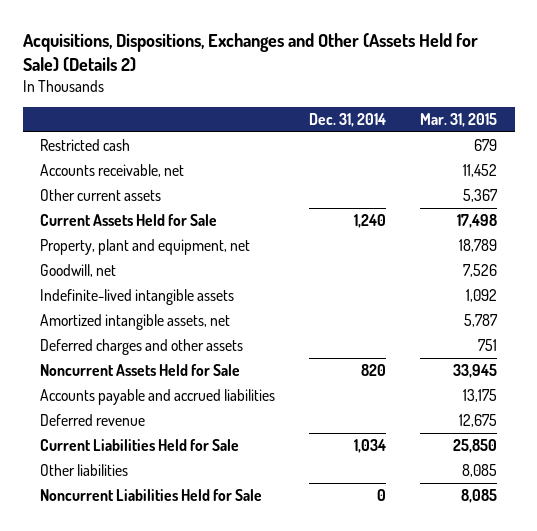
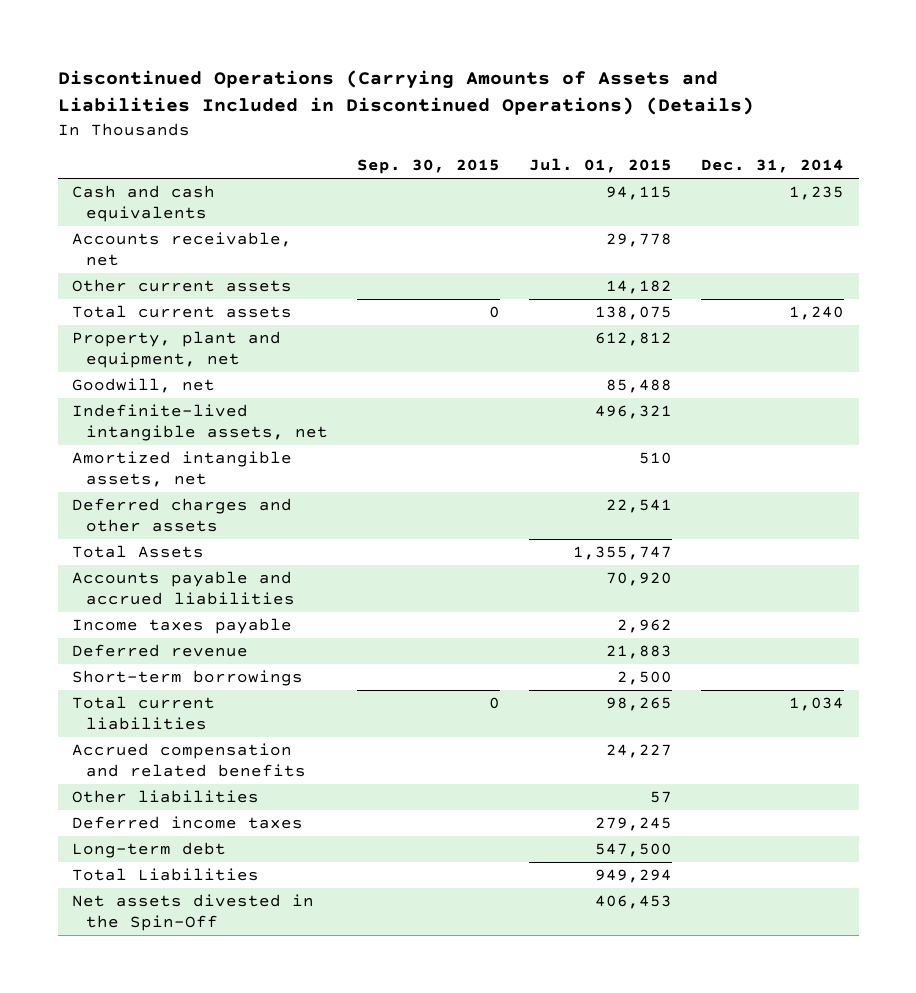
[22,32,478,72] Acquisitions, Dispositions, Exchanges and Other (Assets Held for Sale) (Details 2) -> [57,70,754,116] Discontinued Operations (Carrying Amounts of Assets and Liabilities Included in Discontinued Operations) (Details)
[420,113,498,128] Mar. 31, 2015 -> none
none -> [356,159,500,175] Sep. 30, 2015
none -> [528,158,672,174] Jul. 01, 2015
[39,138,130,151] Restricted cash -> none
none -> [72,185,216,222] Cash and cash equivalents
[39,213,217,226] Current Assets Held for Sale -> [72,305,293,319] Total current assets
[39,288,234,305] Indefinite-lived intangible assets -> [72,404,328,441] Indefinite-lived intangible assets, net
[39,363,240,376] Noncurrent Assets Held for Sale -> none
none -> [72,545,205,559] Total Assets
none -> [72,618,293,635] Income taxes payable
none -> [72,670,304,687] Short-term borrowings
[39,438,239,451] Current Liabilities Held for Sale -> [72,696,216,730] Total current liabilities
none -> [72,743,306,777] Accrued compensation and related benefits
[39,488,262,501] Noncurrent Liabilities Held for Sale -> none
none -> [72,816,304,830] Deferred income taxes
none -> [72,842,227,859] Long-term debt
none -> [72,868,260,882] Total Liabilities
none -> [72,894,315,931] Net assets divested in the Spin-Off

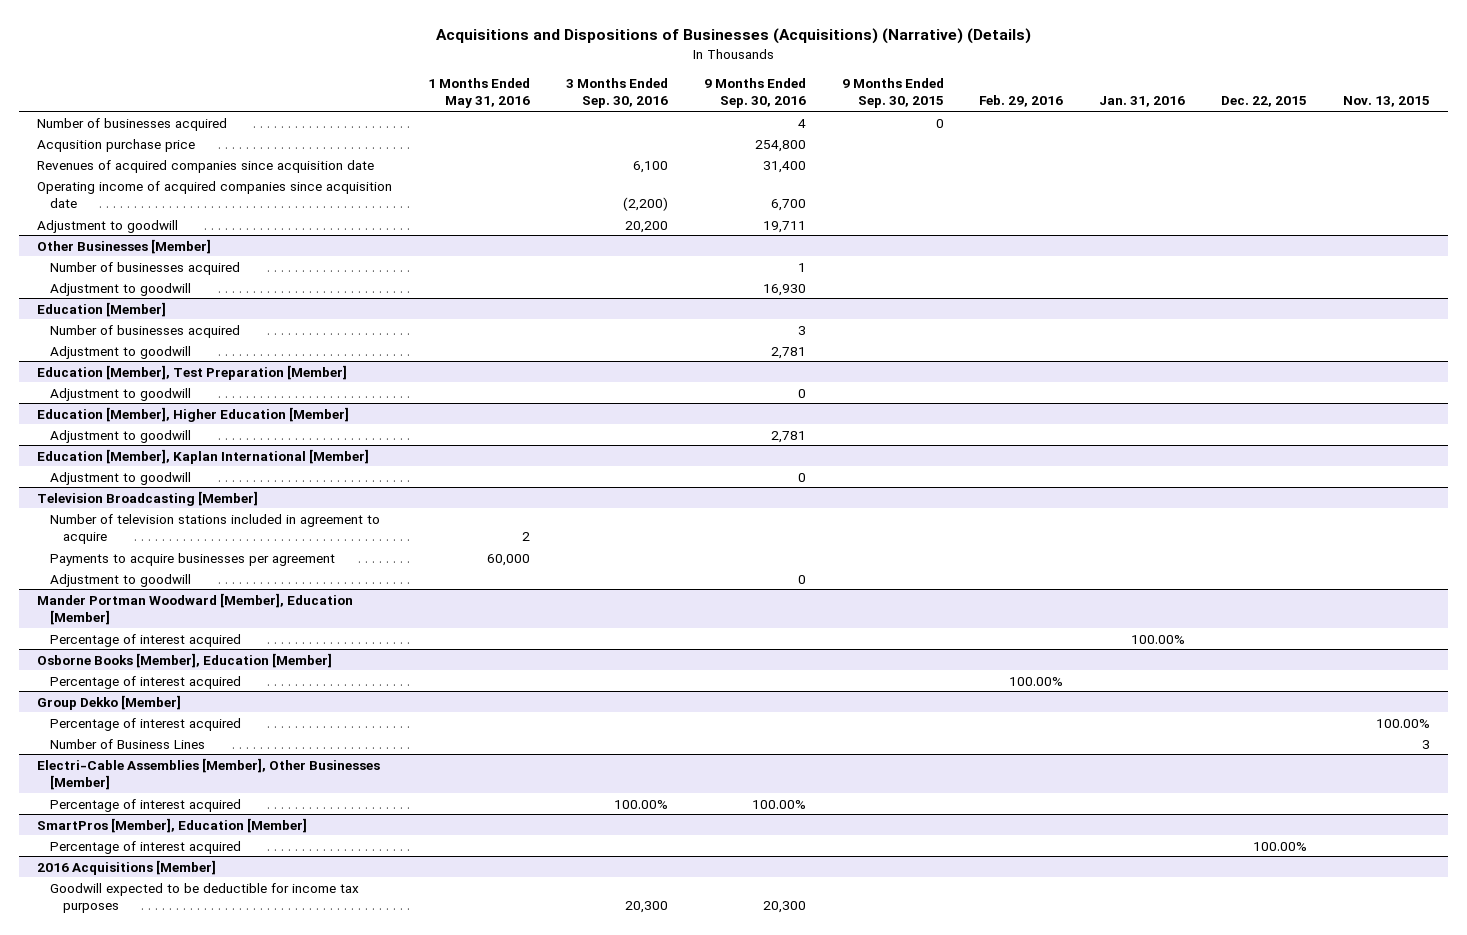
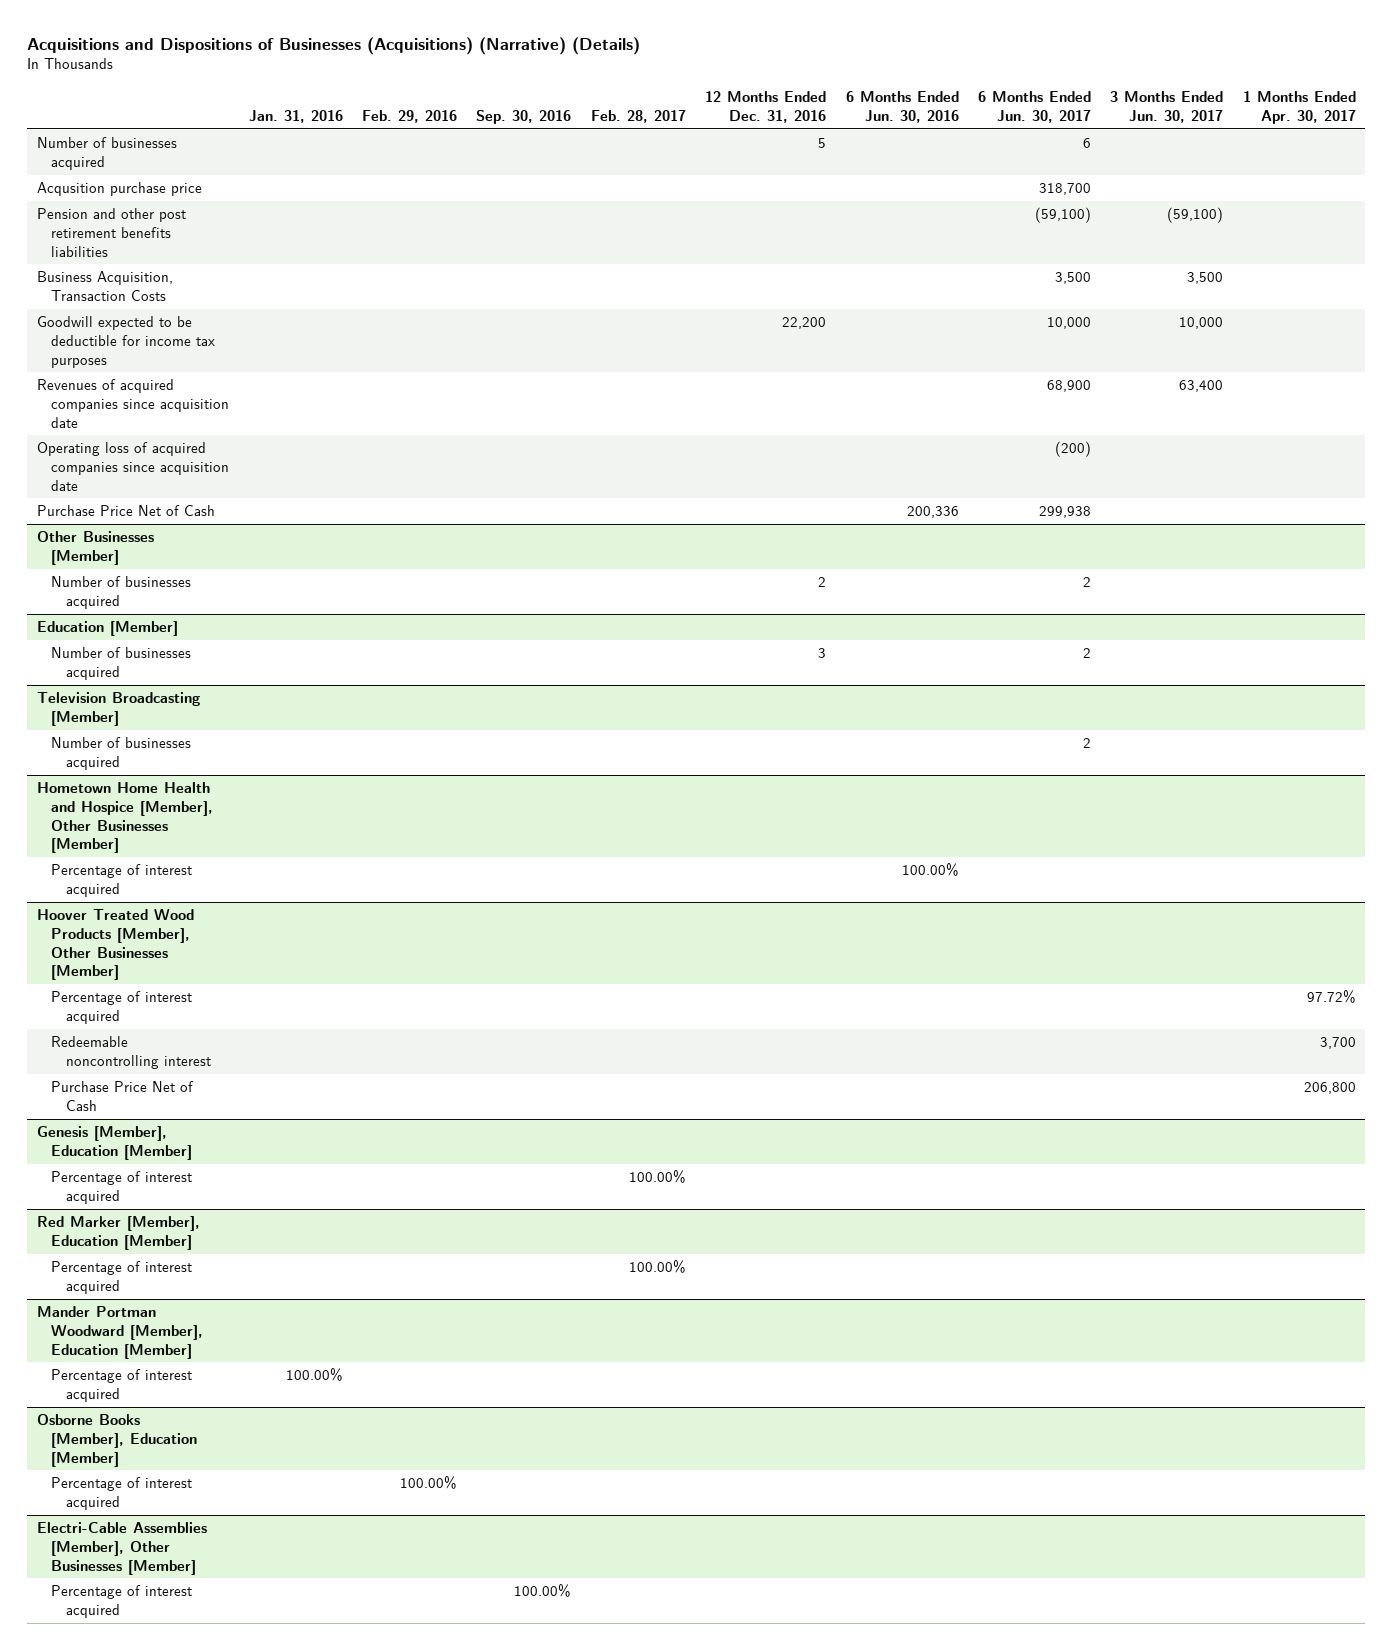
[428,77,531,109] 1 Months Ended May 31, 2016 -> none
[565,77,668,109] 3 Months Ended Sep. 30, 2016 -> none
[703,77,806,109] 9 Months Ended Sep. 30, 2016 -> none
[841,77,944,109] 9 Months Ended Sep. 30, 2015 -> none
[1221,96,1308,108] Dec. 22, 2015 -> none
[1342,96,1430,108] Nov. 13, 2015 -> none
none -> [476,110,572,125] Sep. 30, 2016
none -> [590,110,686,124] Feb. 28, 2017
none -> [705,91,827,124] 12 Months Ended Dec. 31, 2016
none -> [845,91,959,124] 6 Months Ended Jun. 30, 2016
none -> [977,91,1091,124] 6 Months Ended Jun. 30, 2017
none -> [1110,91,1224,124] 3 Months Ended Jun. 30, 2017
none -> [1242,91,1356,125] 1 Months Ended Apr. 30, 2017
none -> [36,208,186,257] Pension and other post retirement benefits liabilities
none -> [36,271,173,301] Business Acquisition, Transaction Costs
none -> [36,316,216,368] Goodwill expected to be deductible for income tax purposes
[37,219,179,233] Adjustment to goodwill -> none
[37,180,393,208] Operating income of acquired companies since acquisition date -> [36,442,230,491] Operating loss of acquired companies since acquisition date
none -> [36,505,215,517] Purchase Price Net of Cash
[50,282,192,296] Adjustment to goodwill -> none
[50,345,192,359] Adjustment to goodwill -> none
[37,364,348,380] Education [Member], Test Preparation [Member] -> none
[50,387,192,401] Adjustment to goodwill -> none
[37,406,350,422] Education [Member], Higher Education [Member] -> none
[50,429,192,443] Adjustment to goodwill -> none
[37,448,370,464] Education [Member], Kaplan International [Member] -> none
[50,471,192,485] Adjustment to goodwill -> none
[50,513,381,544] Number of television stations included in agreement to acquire -> none
[50,552,336,566] Payments to acquire businesses per agreement -> none
[50,573,192,587] Adjustment to goodwill -> none
none -> [51,737,192,770] Number of businesses acquired
none -> [36,782,214,854] Hometown Home Health and Hospice [Member], Other Businesses [Member]
none -> [51,864,193,897] Percentage of interest acquired
none -> [36,909,194,981] Hoover Treated Wood Products [Member], Other Businesses [Member]
none -> [51,991,193,1024] Percentage of interest acquired
none -> [51,1036,212,1069] Redeemable noncontrolling interest
none -> [51,1081,195,1111] Purchase Price Net of Cash
none -> [36,1126,193,1160] Genesis [Member], Education [Member]
none -> [51,1171,193,1204] Percentage of interest acquired
none -> [36,1216,200,1250] Red Marker [Member], Education [Member]
none -> [51,1261,193,1294] Percentage of interest acquired
[37,694,182,710] Group Dekko [Member] -> none
[50,717,242,731] Percentage of interest acquired -> none
[50,738,206,749] Number of Business Lines -> none
[37,817,308,833] SmartPros [Member], Education [Member] -> none
[50,840,242,854] Percentage of interest acquired -> none
[37,859,217,875] 2016 Acquisitions [Member] -> none
[50,882,360,913] Goodwill expected to be deductible for income tax purposes -> none

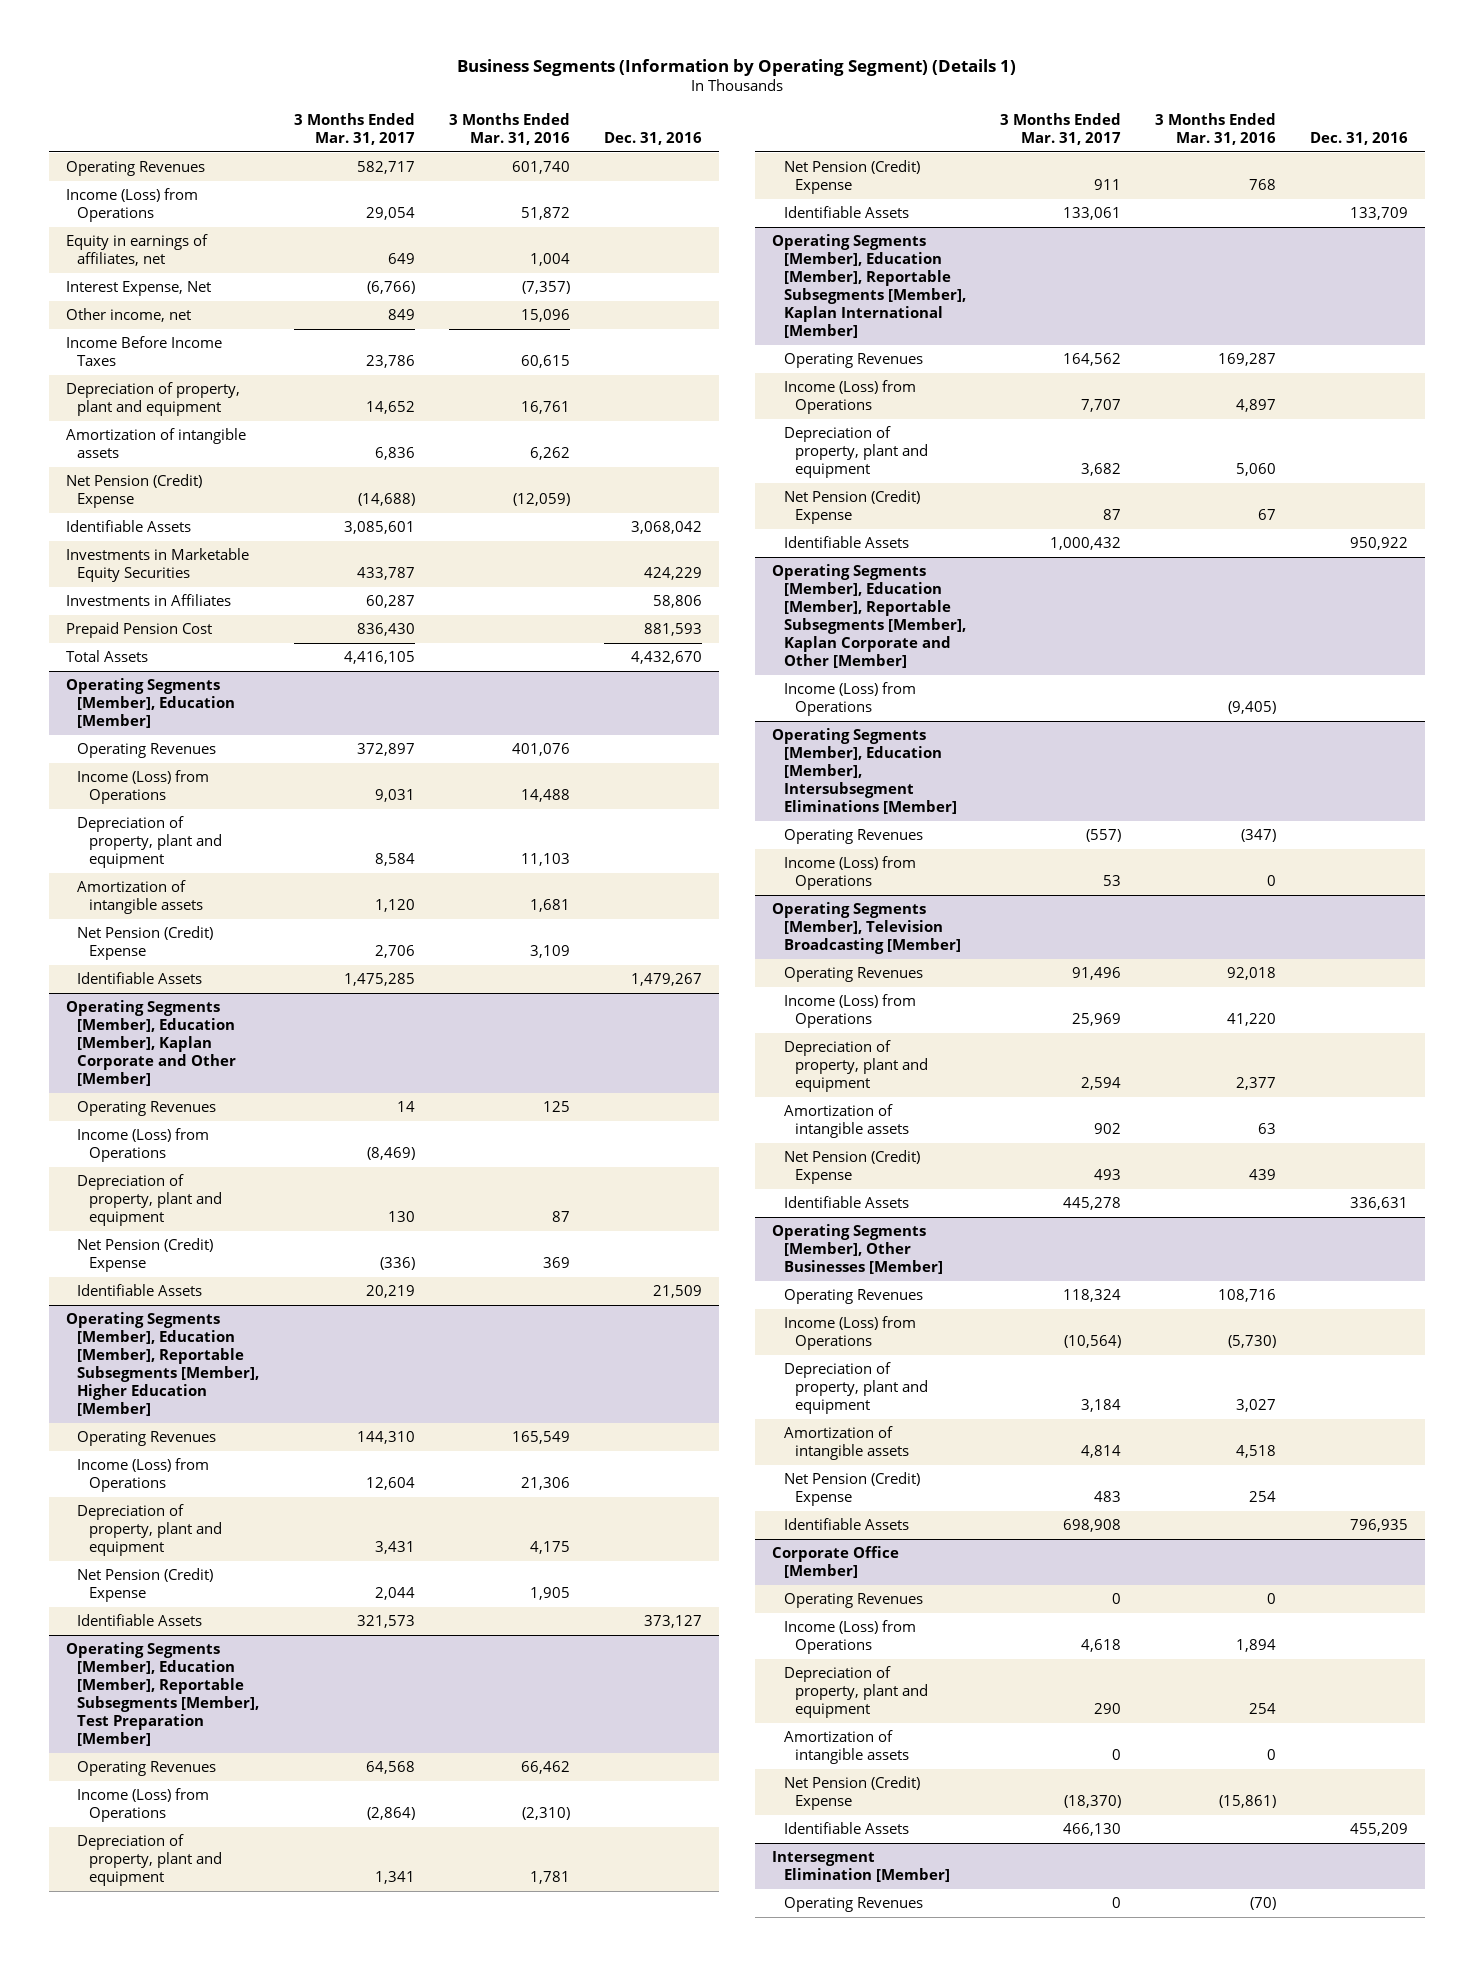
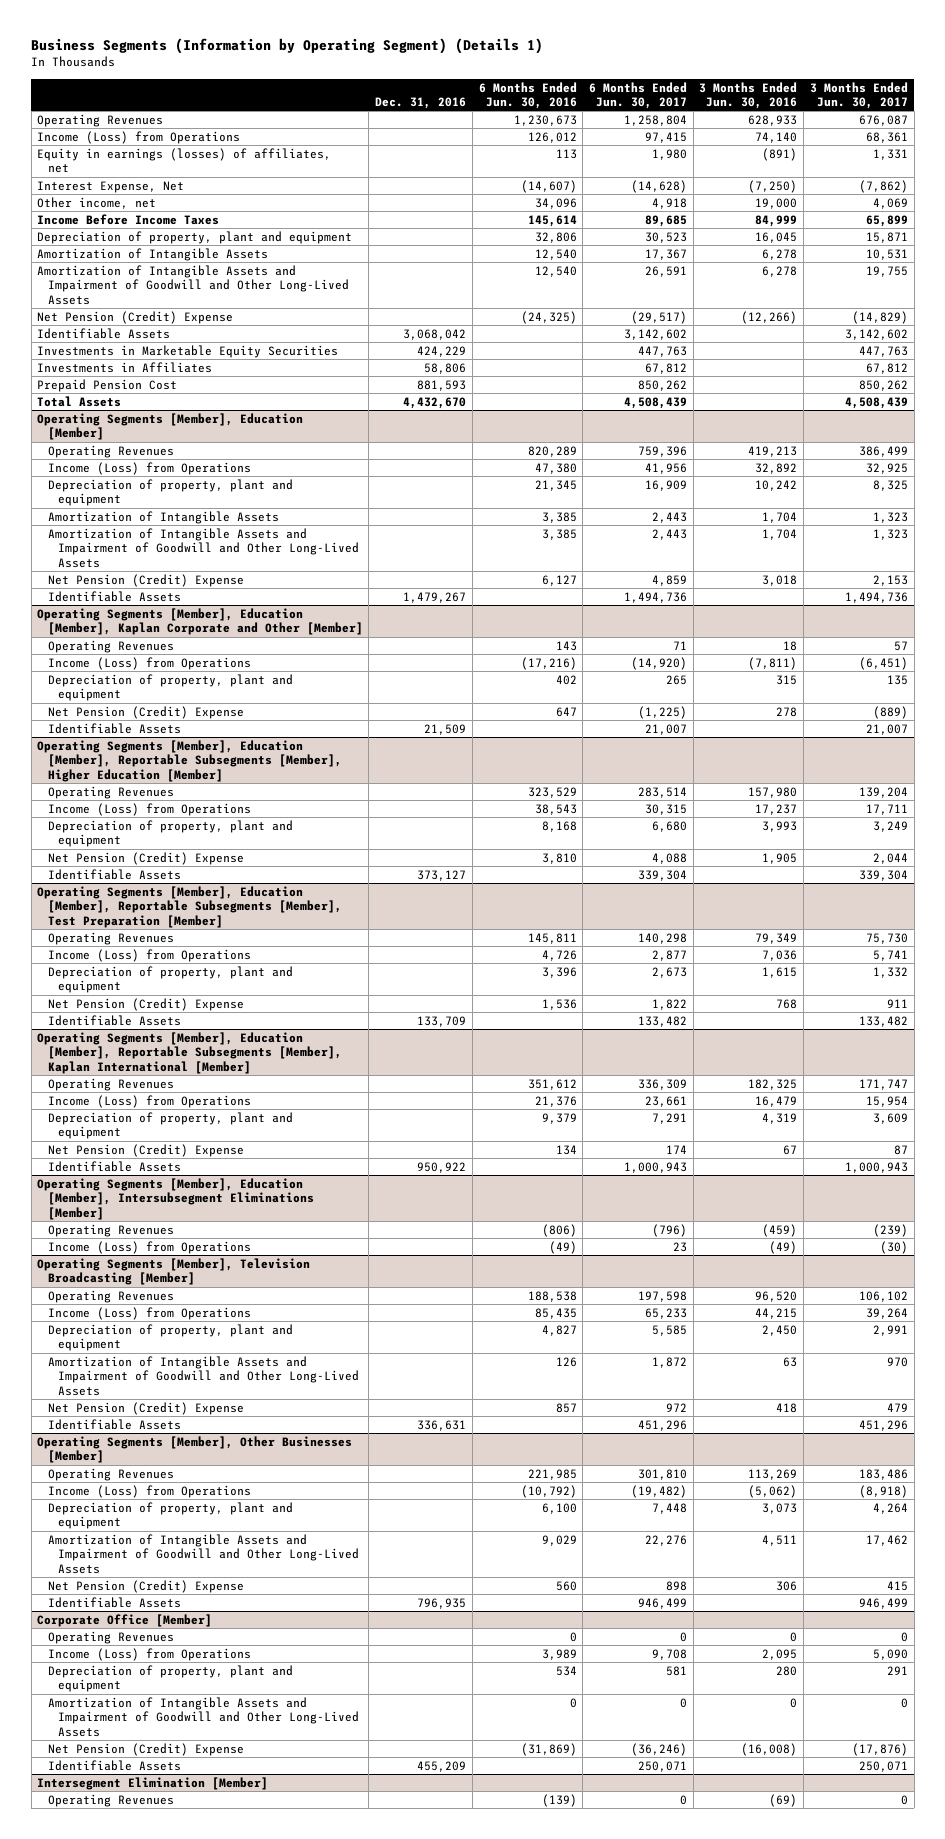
[293,112,415,146] 3 Months Ended Mar. 31, 2017 -> none
[448,112,570,146] 3 Months Ended Mar. 31, 2016 -> none
none -> [478,81,577,109] 6 Months Ended Jun. 30, 2016
none -> [589,81,688,109] 6 Months Ended Jun. 30, 2017
none -> [699,81,798,109] 3 Months Ended Jun. 30, 2016
none -> [809,81,908,109] 3 Months Ended Jun. 30, 2017
[66,234,209,267] Equity in earnings of affiliates, net -> [37,147,332,174] Equity in earnings (losses) of affiliates, net
[66,428,247,459] Amortization of intangible assets -> [37,247,269,261] Amortization of Intangible Assets
none -> [37,264,349,305] Amortization of Intangible Assets and Impairment of Goodwill and Other Long-Lived Assets
[77,880,203,915] Amortization of intangible assets -> [47,510,279,524] Amortization of Intangible Assets
none -> [47,527,359,568] Amortization of Intangible Assets and Impairment of Goodwill and Other Long-Lived Assets
[772,564,966,669] Operating Segments [Member], Education [Member], Reportable Subsegments [Member], Kaplan Corporate and Other [Member] -> none
[783,682,916,717] Income (Loss) from Operations -> none
[783,1104,910,1139] Amortization of intangible assets -> none
none -> [47,1355,359,1396] Amortization of Intangible Assets and Impairment of Goodwill and Other Long-Lived Assets
[783,1426,910,1461] Amortization of intangible assets -> none
none -> [47,1533,359,1574] Amortization of Intangible Assets and Impairment of Goodwill and Other Long-Lived Assets
[783,1730,910,1765] Amortization of intangible assets -> none
none -> [47,1696,359,1737] Amortization of Intangible Assets and Impairment of Goodwill and Other Long-Lived Assets

